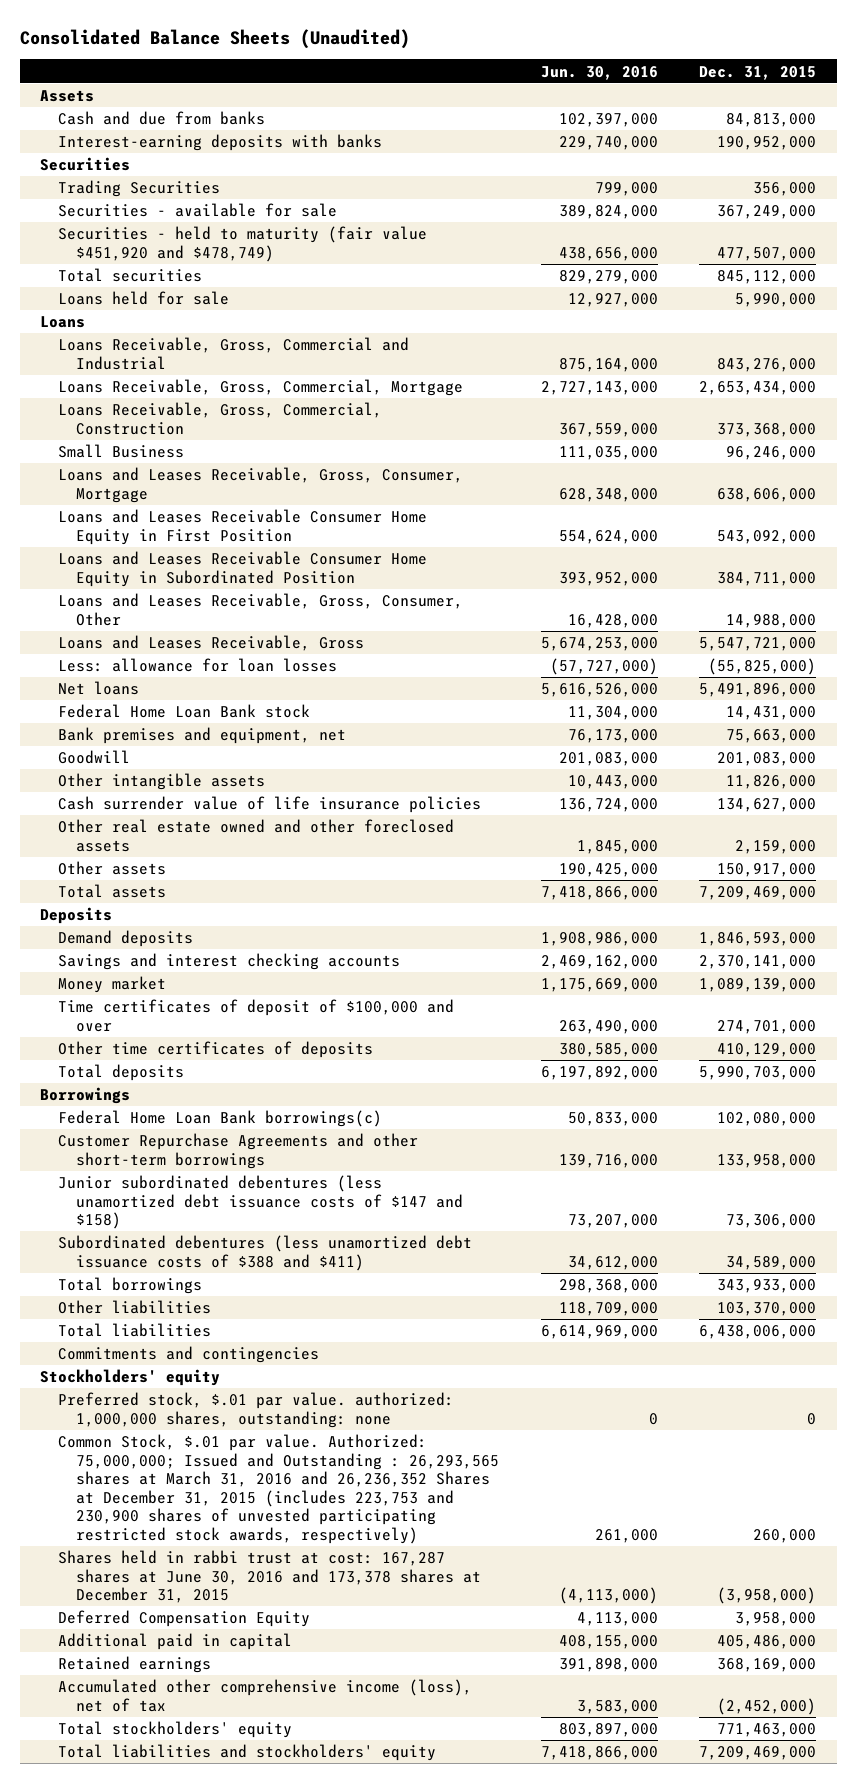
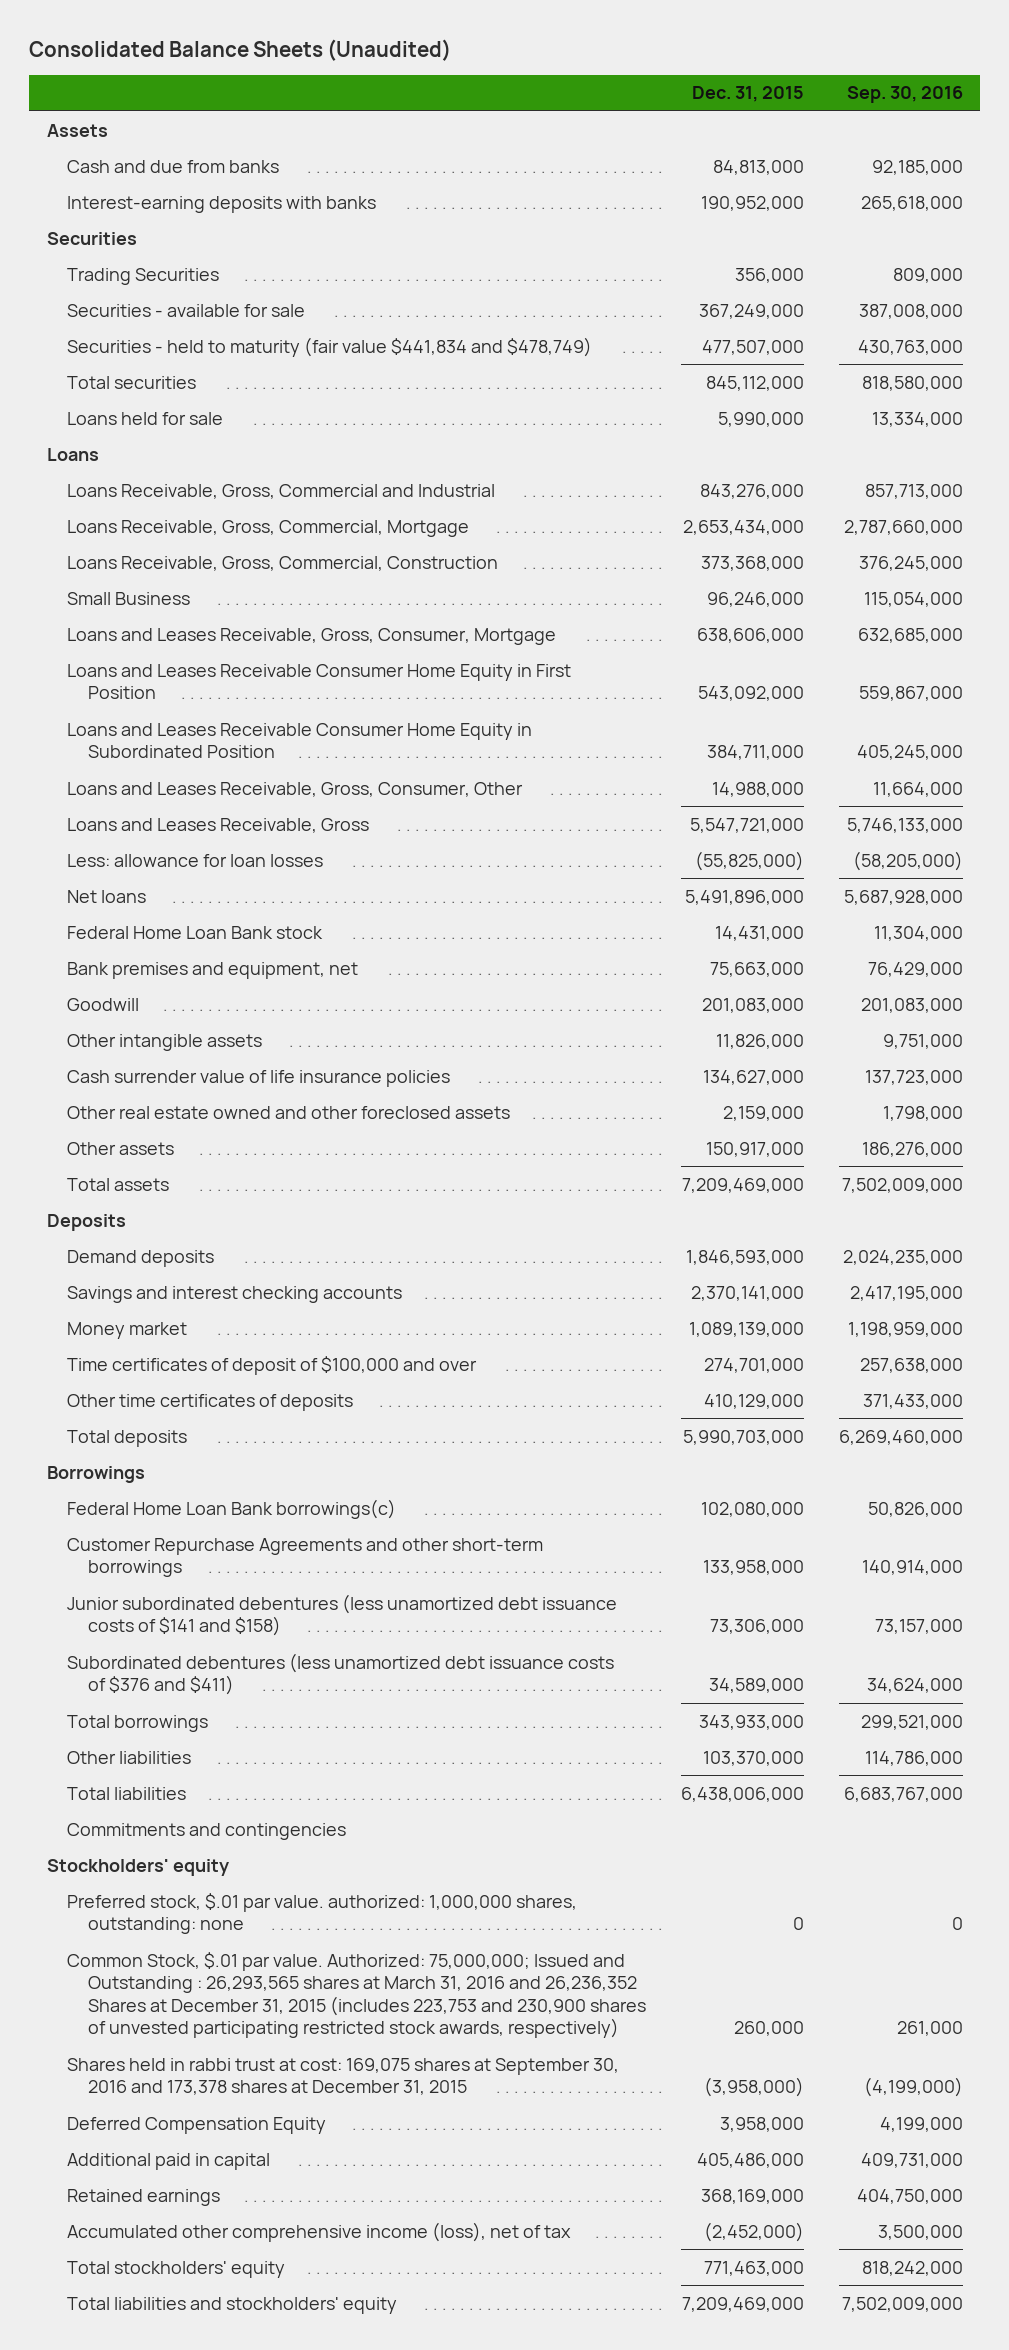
[540,65,658,80] Jun. 30, 2016 -> none
none -> [846,86,963,104] Sep. 30, 2016
[58,226,428,262] Securities - held to maturity (fair value $451,920 and $478,749) -> [67,336,593,357] Securities - held to maturity (fair value $441,834 and $478,749)
[58,1175,463,1230] Junior subordinated debentures (less unamortized debt issuance costs of $147 and $158) -> [67,1593,618,1637] Junior subordinated debentures (less unamortized debt issuance costs of $141 and $158)
[58,1235,473,1271] Subordinated debentures (less unamortized debt issuance costs of $388 and $411) -> [67,1652,615,1696] Subordinated debentures (less unamortized debt issuance costs of $376 and $411)
[58,1550,481,1604] Shares held in rabbi trust at cost: 167,287 shares at June 30, 2016 and 173,378 shares at December 31, 2015 -> [67,2057,620,2096] Shares held in rabbi trust at cost: 169,075 shares at September 30, 2016 and 173,378 shares at December 31, 2015

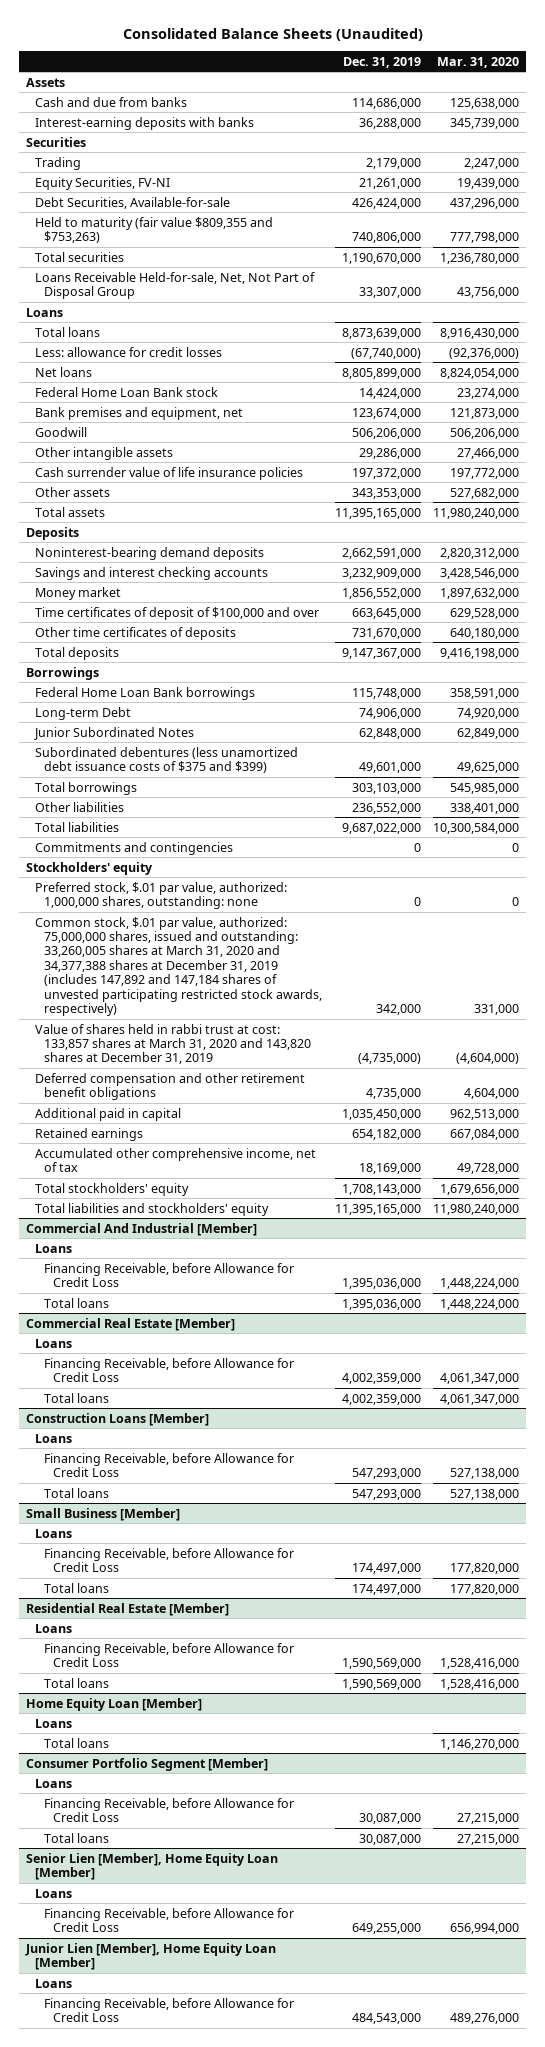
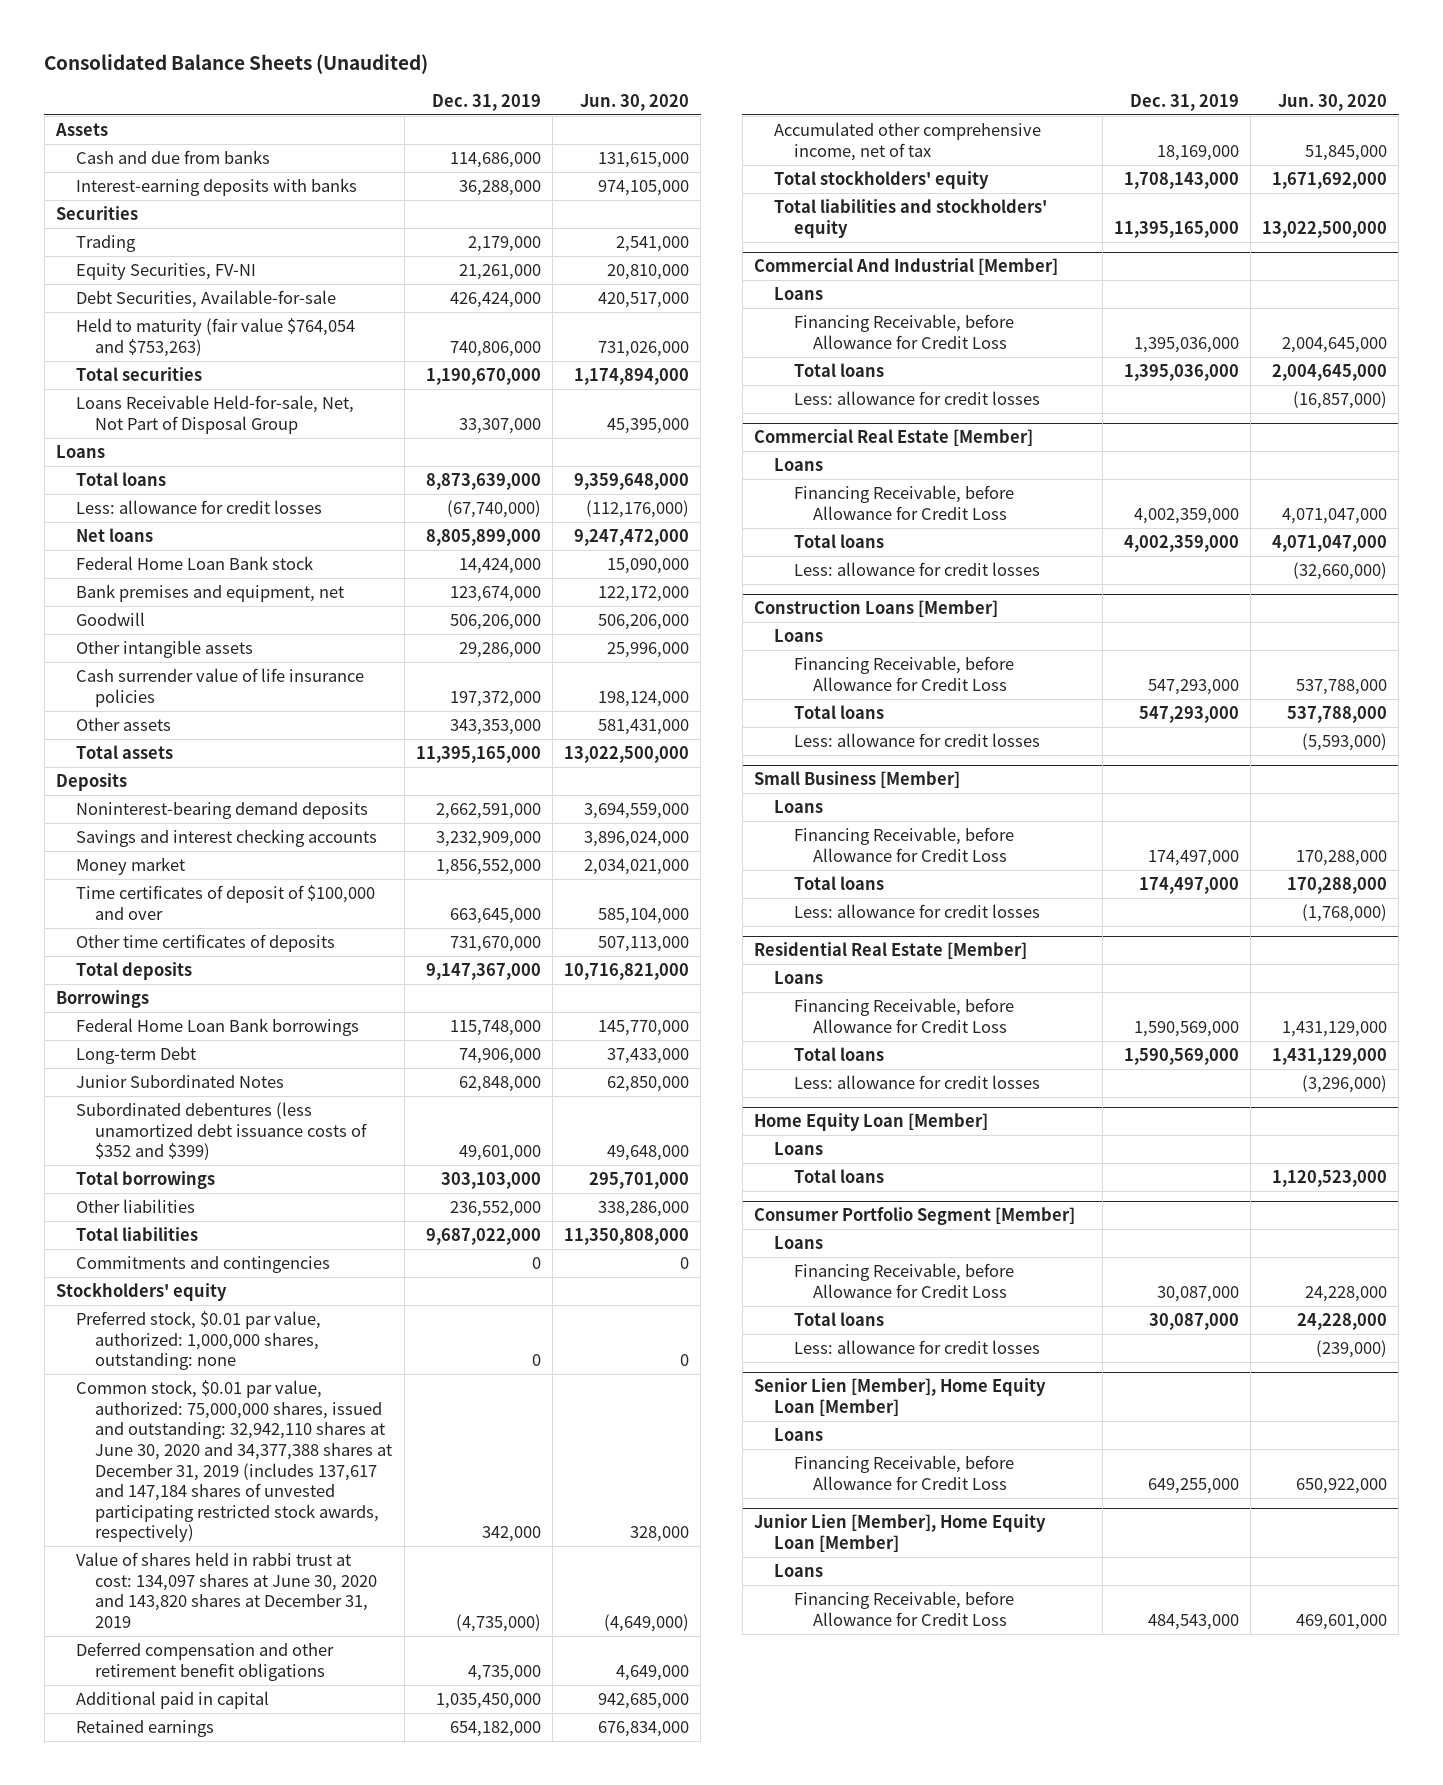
[437,56,520,68] Mar. 31, 2020 -> none
none -> [580,93,690,111] Jun. 30, 2020
[34,216,273,244] Held to maturity (fair value $809,355 and $753,263) -> [75,318,355,357] Held to maturity (fair value $764,054 and $753,263)
[34,746,298,774] Subordinated debentures (less unamortized debt issuance costs of $375 and $399) -> [75,1102,368,1161] Subordinated debentures (less unamortized debt issuance costs of $352 and $399)
[34,881,287,910] Preferred stock, $.01 par value, authorized: 1,000,000 shares, outstanding: none -> [75,1311,321,1371] Preferred stock, $0.01 par value, authorized: 1,000,000 shares, outstanding: none
[34,916,322,1017] Common stock, $.01 par value, authorized: 75,000,000 shares, issued and outstanding: 33,260,005 shares at March 31, 2020 and 34,377,388 shares at December 31, 2019 (includes 147,892 and 147,184 shares of unvested participating restricted stock awards, respectively) -> [75,1380,393,1543] Common stock, $0.01 par value, authorized: 75,000,000 shares, issued and outstanding: 32,942,110 shares at June 30, 2020 and 34,377,388 shares at December 31, 2019 (includes 137,617 and 147,184 shares of unvested participating restricted stock awards, respectively)
[34,1023,311,1065] Value of shares held in rabbi trust at cost: 133,857 shares at March 31, 2020 and 143,820 shares at December 31, 2019 -> [75,1552,378,1628] Value of shares held in rabbi trust at cost: 134,097 shares at June 30, 2020 and 143,820 shares at December 31, 2019
none -> [793,391,1040,406] Less: allowance for credit losses
none -> [793,562,1040,577] Less: allowance for credit losses
none -> [793,733,1040,748] Less: allowance for credit losses
none -> [793,904,1040,919] Less: allowance for credit losses
none -> [793,1075,1040,1090] Less: allowance for credit losses
none -> [793,1340,1040,1355] Less: allowance for credit losses

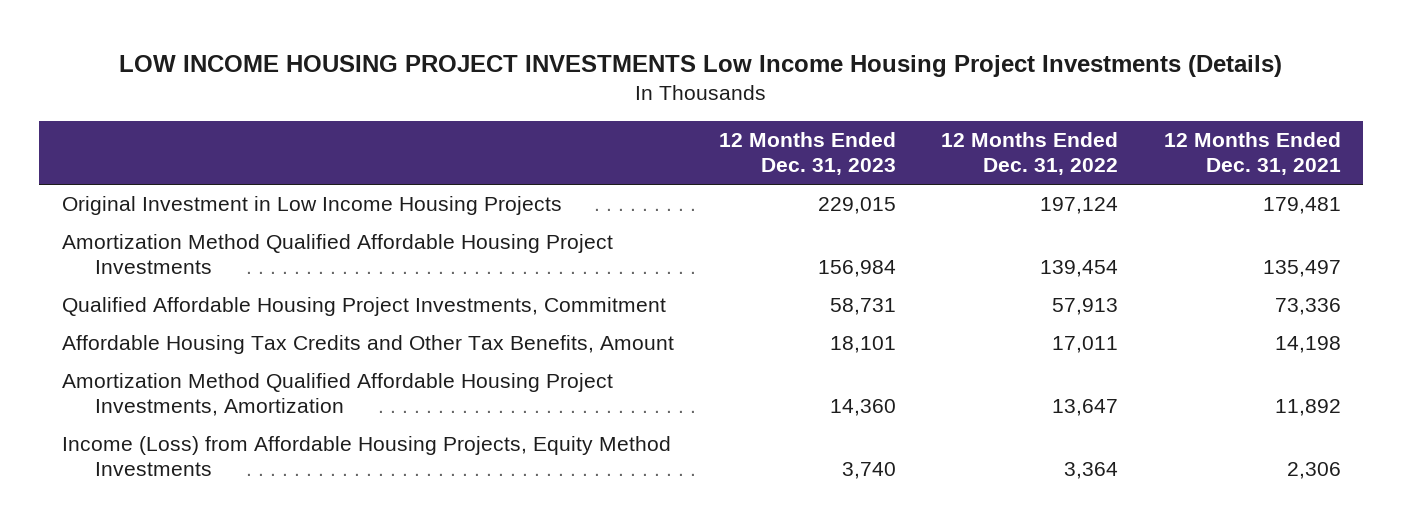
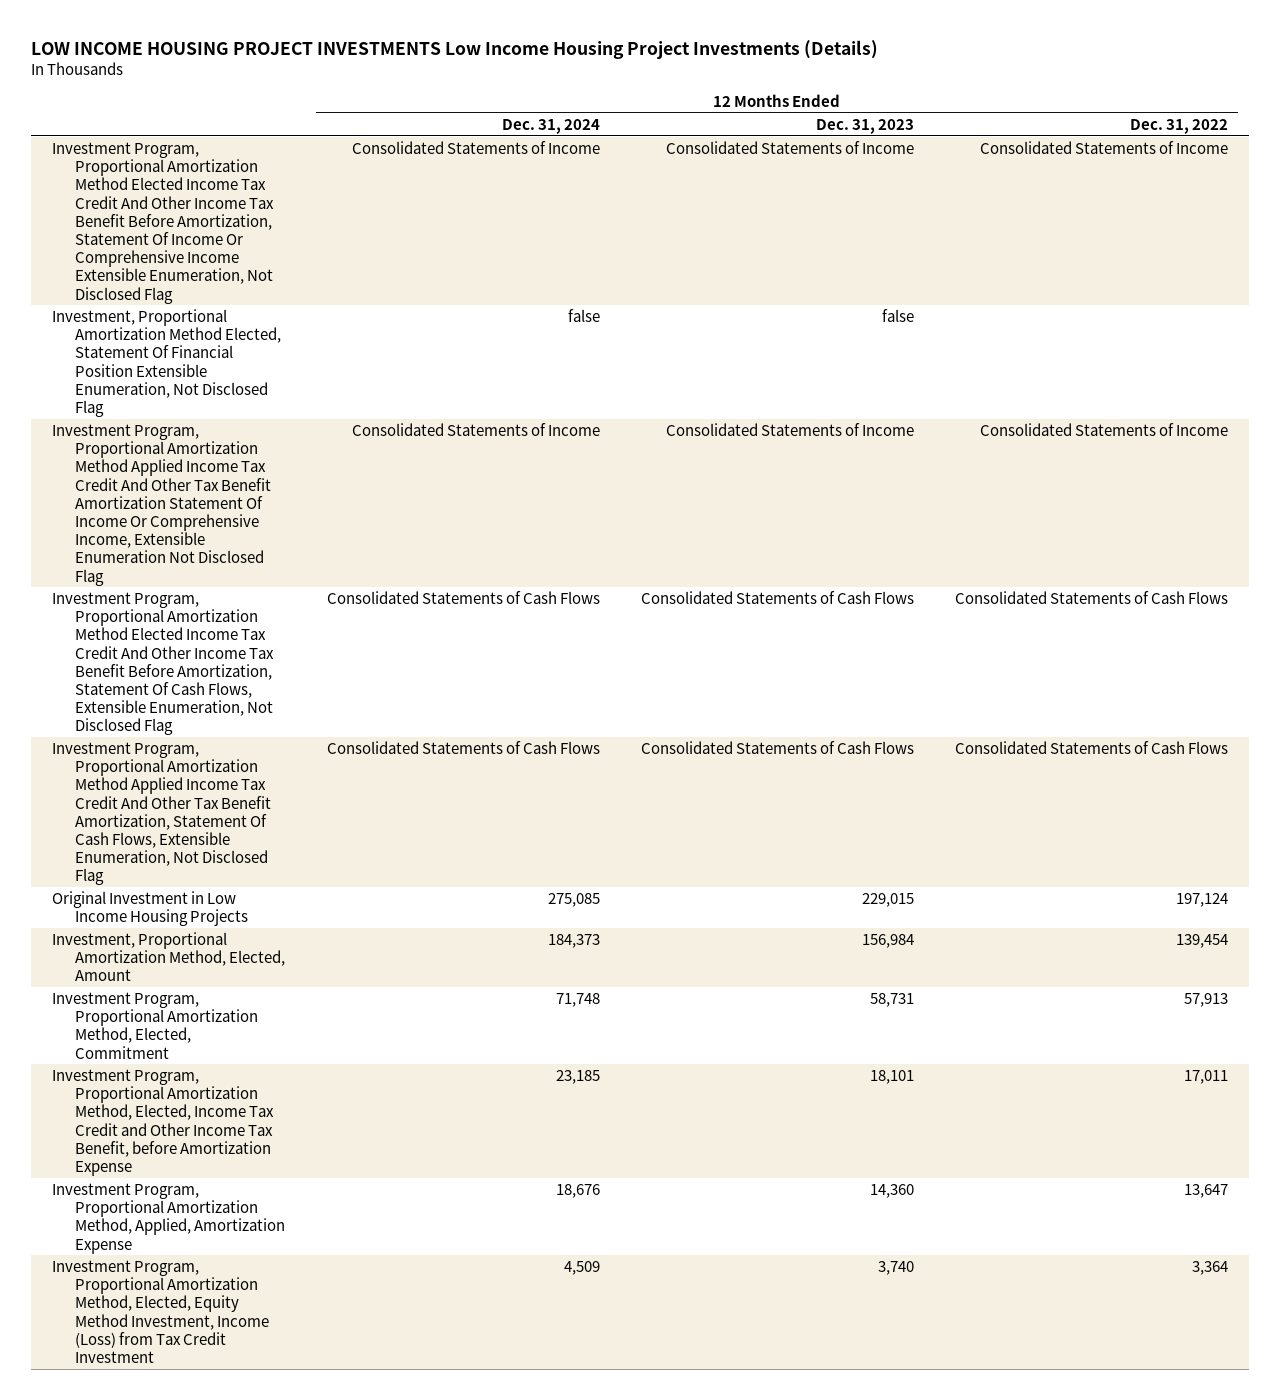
[1163,132,1341,176] 12 Months Ended Dec. 31, 2021 -> none
none -> [501,118,600,134] Dec. 31, 2024
none -> [51,141,275,304] Investment Program, Proportional Amortization Method Elected Income Tax Credit And Other Income Tax Benefit Before Amortization, Statement Of Income Or Comprehensive Income Extensible Enumeration, Not Disclosed Flag
none -> [51,308,282,417] Investment, Proportional Amortization Method Elected, Statement Of Financial Position Extensible Enumeration, Not Disclosed Flag
none -> [51,423,272,586] Investment Program, Proportional Amortization Method Applied Income Tax Credit And Other Tax Benefit Amortization Statement Of Income Or Comprehensive Income, Extensible Enumeration Not Disclosed Flag
none -> [51,591,275,736] Investment Program, Proportional Amortization Method Elected Income Tax Credit And Other Income Tax Benefit Before Amortization, Statement Of Cash Flows, Extensible Enumeration, Not Disclosed Flag
none -> [51,741,272,886] Investment Program, Proportional Amortization Method Applied Income Tax Credit And Other Tax Benefit Amortization, Statement Of Cash Flows, Extensible Enumeration, Not Disclosed Flag
[61,234,613,275] Amortization Method Qualified Affordable Housing Project Investments -> [51,931,286,982] Investment, Proportional Amortization Method, Elected, Amount
[61,297,666,317] Qualified Affordable Housing Project Investments, Commitment -> [51,991,259,1059] Investment Program, Proportional Amortization Method, Elected, Commitment
[61,335,674,355] Affordable Housing Tax Credits and Other Tax Benefits, Amount -> [51,1068,275,1176] Investment Program, Proportional Amortization Method, Elected, Income Tax Credit and Other Income Tax Benefit, before Amortization Expense
[61,373,613,417] Amortization Method Qualified Affordable Housing Project Investments, Amortization -> [51,1182,286,1254] Investment Program, Proportional Amortization Method, Applied, Amortization Expense
[61,436,671,477] Income (Loss) from Affordable Housing Projects, Equity Method Investments -> [51,1259,270,1363] Investment Program, Proportional Amortization Method, Elected, Equity Method Investment, Income (Loss) from Tax Credit Investment

